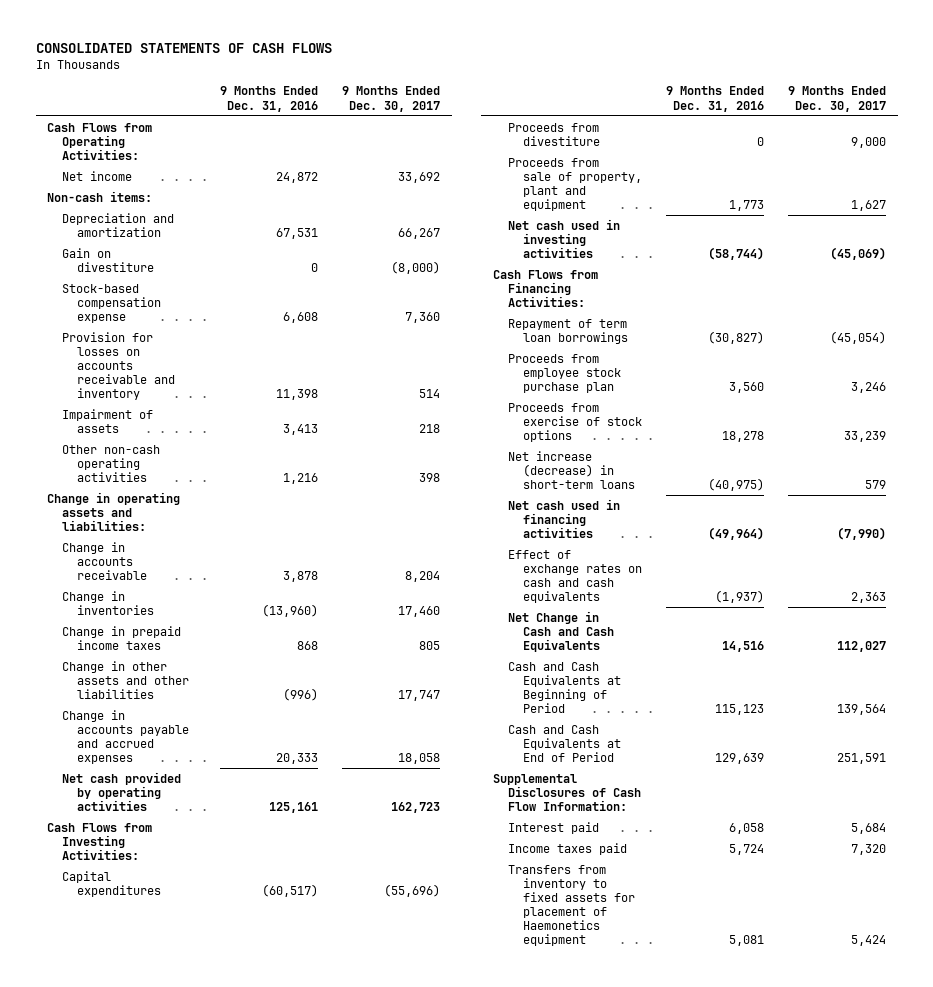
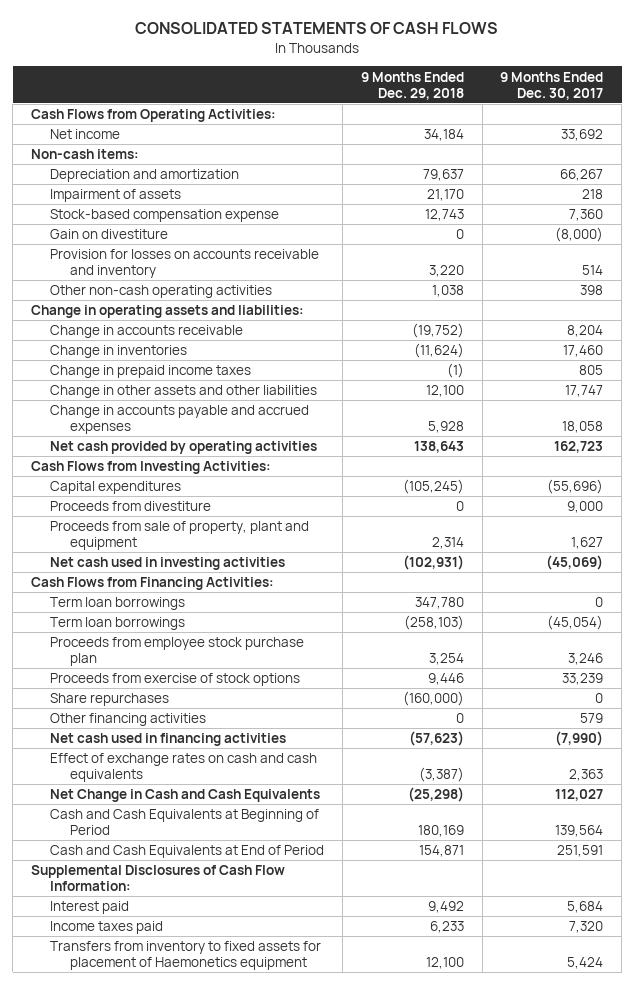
[220,86,319,112] 9 Months Ended Dec. 31, 2016 -> none
none -> [360,71,464,100] 9 Months Ended Dec. 29, 2018
[62,408,154,433] Impairment of assets -> [50,189,182,203] Impairment of assets
[62,247,155,272] Gain on divestiture -> [50,229,169,240] Gain on divestiture
none -> [50,597,186,611] Term loan borrowings
[507,318,628,344] Repayment of term loan borrowings -> [50,617,186,631] Term loan borrowings
none -> [50,693,170,707] Share repurchases
[507,450,635,489] Net increase (decrease) in short-term loans -> [50,713,207,727] Other financing activities

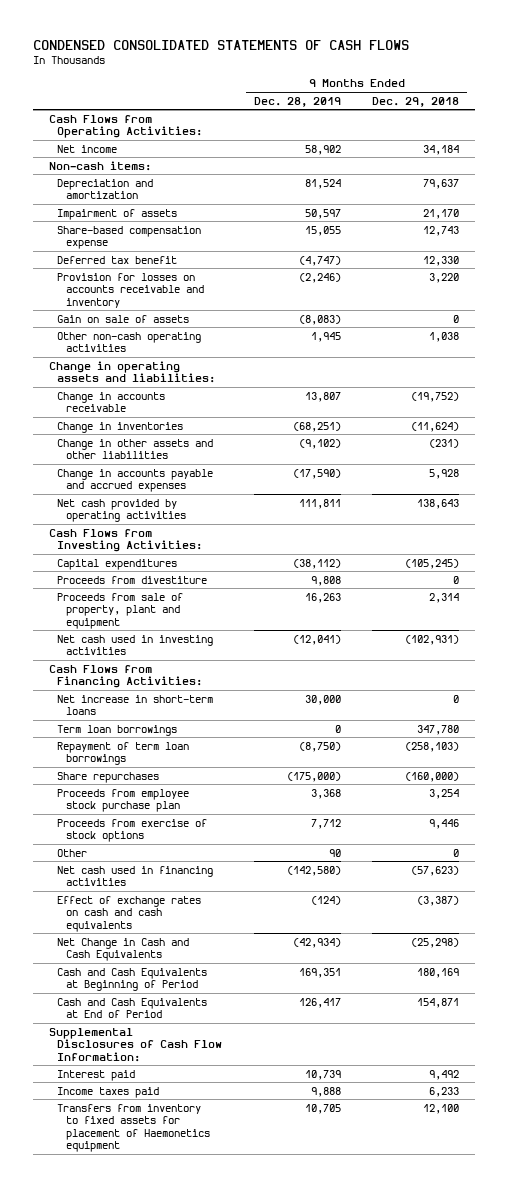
[135,22,499,35] CONSOLIDATED STATEMENTS OF CASH FLOWS -> [33,39,410,50] CONDENSED CONSOLIDATED STATEMENTS OF CASH FLOWS
[500,71,604,100] 9 Months Ended Dec. 30, 2017 -> none
none -> [253,96,341,107] Dec. 28, 2019
[50,229,169,240] Gain on divestiture -> none
[50,209,280,223] Stock-based compensation expense -> [57,225,202,250] Share-based compensation expense
none -> [57,255,178,264] Deferred tax benefit
none -> [57,314,190,323] Gain on sale of assets
[50,365,252,379] Change in prepaid income taxes -> none
[425,385,464,398] 12,100 -> [429,438,460,448] (231)
none -> [57,694,214,716] Net increase in short-term loans
[50,617,186,631] Term loan borrowings -> [57,741,190,766] Repayment of term loan borrowings
[50,693,170,707] Share repurchases -> [57,771,160,783] Share repurchases
[50,713,207,727] Other financing activities -> none
none -> [57,848,88,857] Other

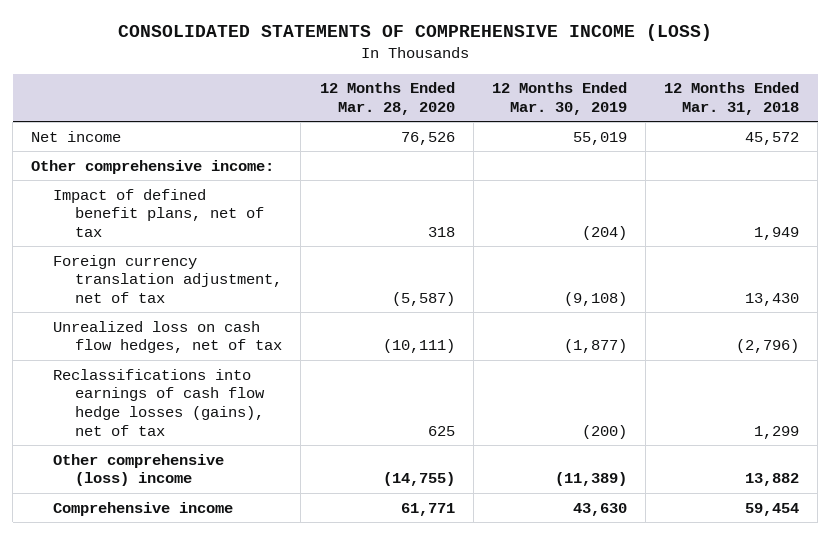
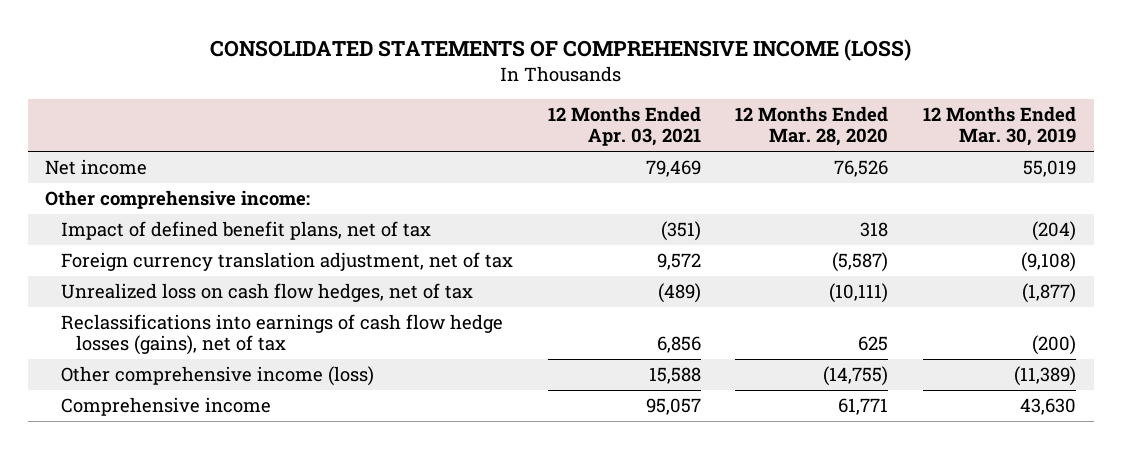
[663,82,799,115] 12 Months Ended Mar. 31, 2018 -> none
none -> [547,106,701,147] 12 Months Ended Apr. 03, 2021
[53,453,225,487] Other comprehensive (loss) income -> [60,365,374,386] Other comprehensive income (loss)

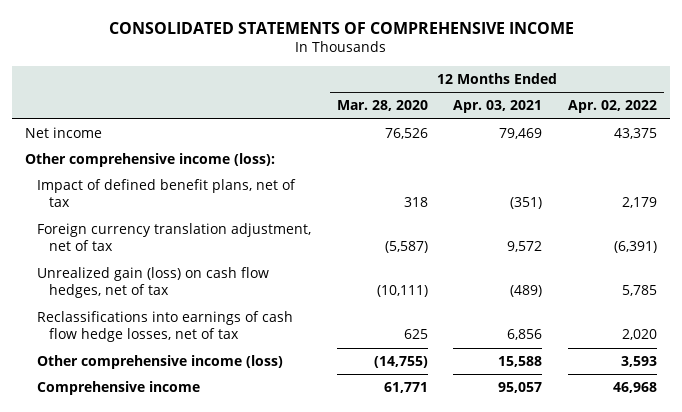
[209,39,911,62] CONSOLIDATED STATEMENTS OF COMPREHENSIVE INCOME (LOSS) -> [109,21,575,34] CONSOLIDATED STATEMENTS OF COMPREHENSIVE INCOME
[923,106,1077,147] 12 Months Ended Mar. 30, 2019 -> none
none -> [568,100,658,114] Apr. 02, 2022
[45,189,311,209] Other comprehensive income: -> [24,153,275,168] Other comprehensive income (loss):
[60,282,473,302] Unrealized loss on cash flow hedges, net of tax -> [36,267,269,299] Unrealized gain (loss) on cash flow hedges, net of tax
[60,313,503,356] Reclassifications into earnings of cash flow hedge losses (gains), net of tax -> [36,311,293,343] Reclassifications into earnings of cash flow hedge losses, net of tax

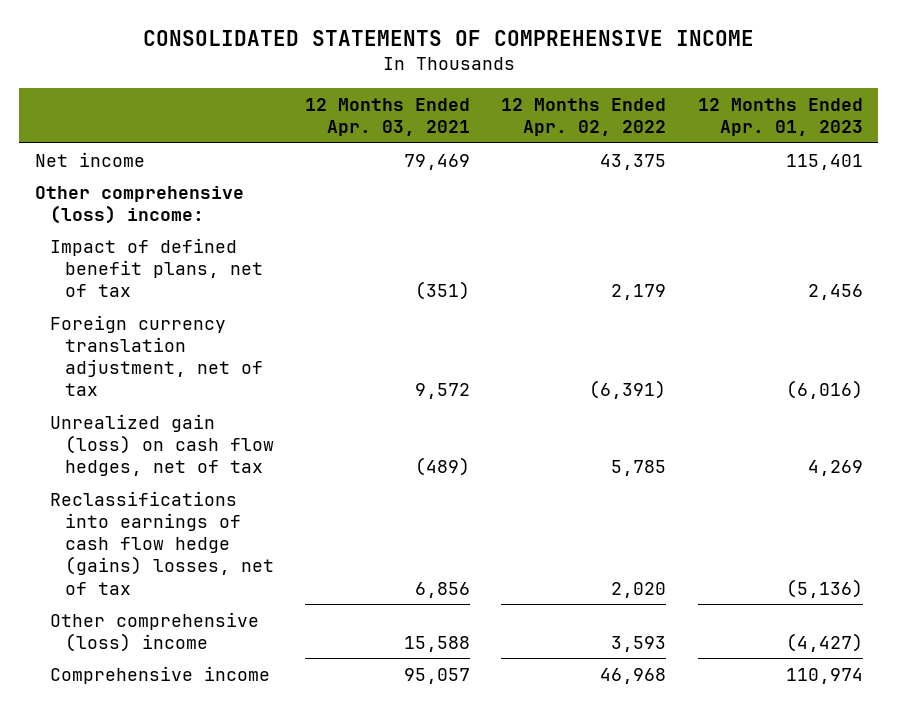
[336,100,428,112] Mar. 28, 2020 -> none
none -> [697,97,863,136] 12 Months Ended Apr. 01, 2023
[24,153,275,168] Other comprehensive income (loss): -> [34,185,244,224] Other comprehensive (loss) income:
[36,311,293,343] Reclassifications into earnings of cash flow hedge losses, net of tax -> [49,490,274,595] Reclassifications into earnings of cash flow hedge (gains) losses, net of tax
[36,355,283,370] Other comprehensive income (loss) -> [49,611,259,652] Other comprehensive (loss) income

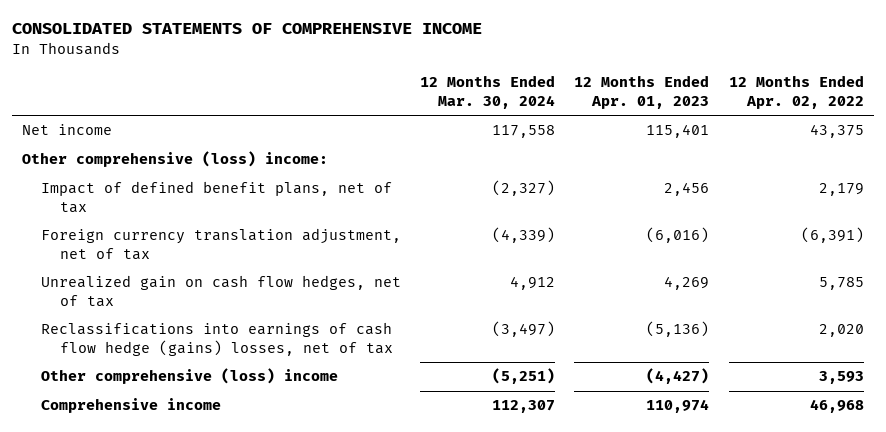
[305,97,471,136] 12 Months Ended Apr. 03, 2021 -> none
none -> [420,75,556,109] 12 Months Ended Mar. 30, 2024
[49,413,274,477] Unrealized gain (loss) on cash flow hedges, net of tax -> [40,275,401,307] Unrealized gain on cash flow hedges, net of tax

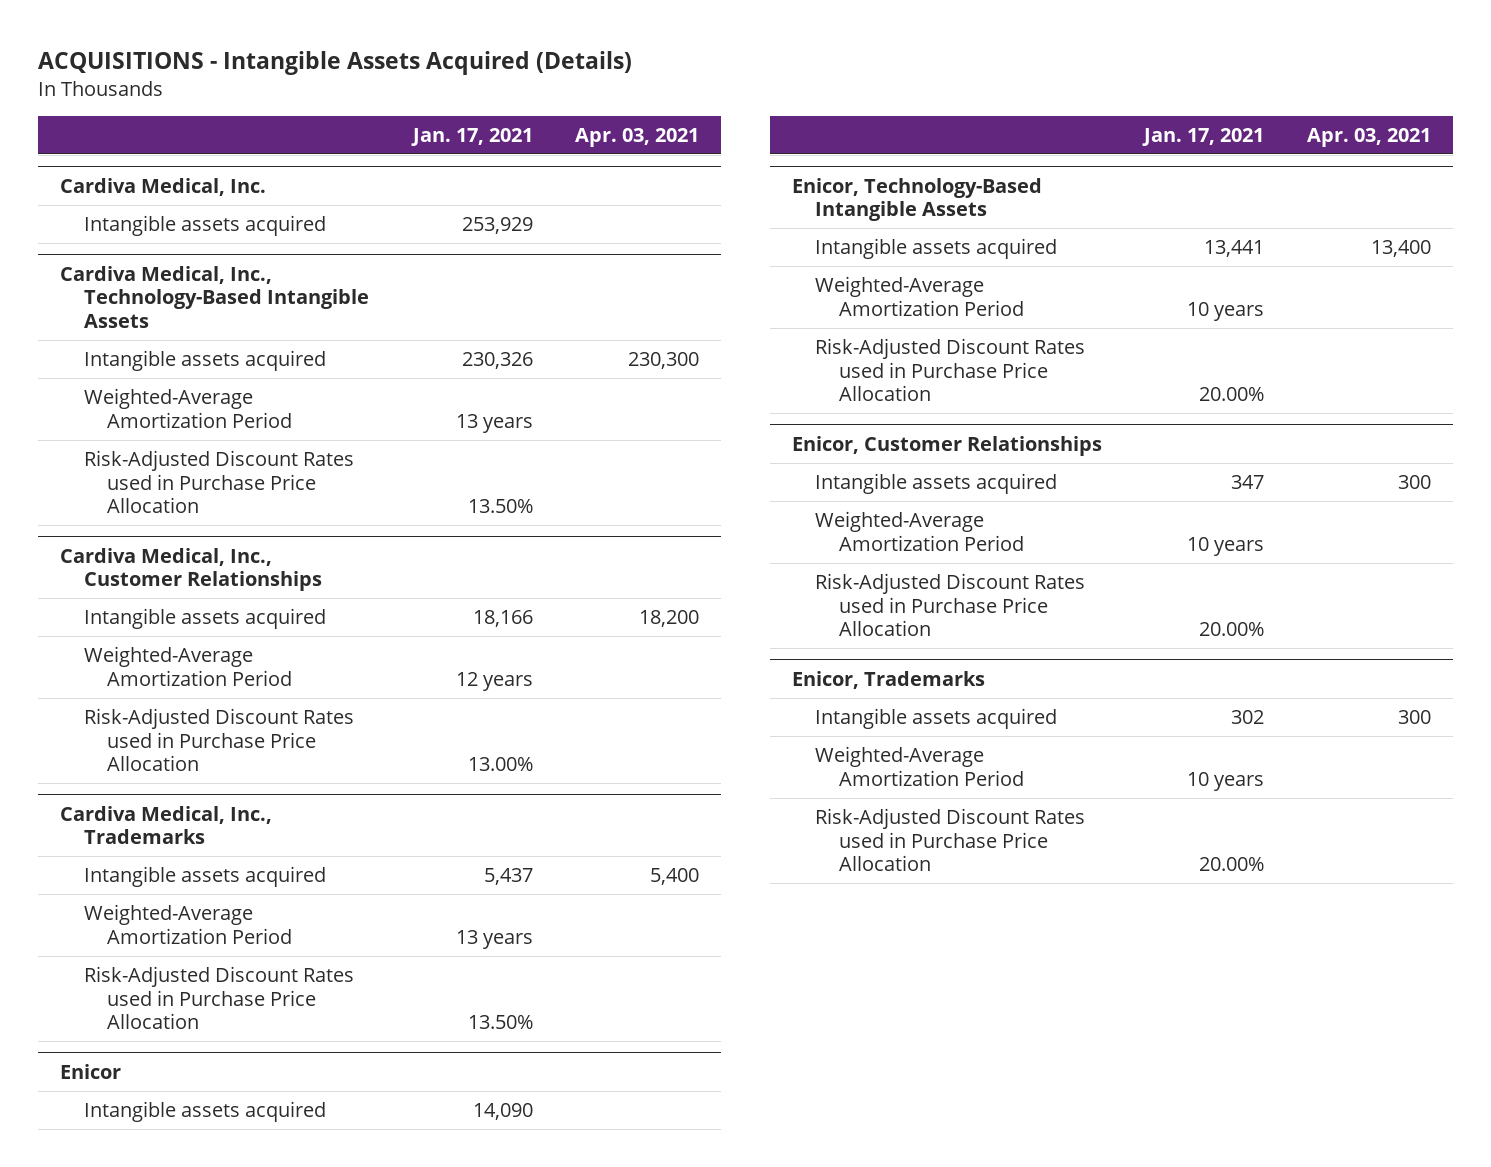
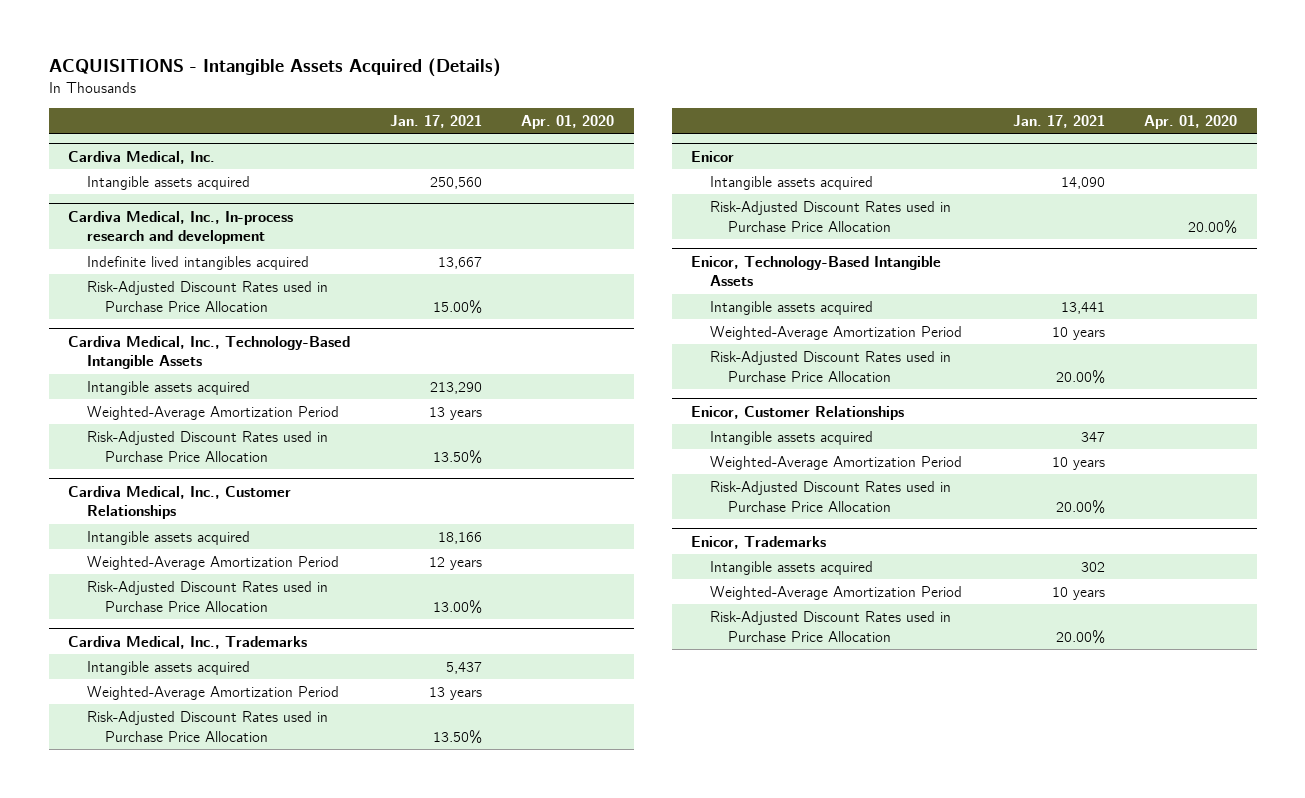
[575,127,700,147] Apr. 03, 2021 -> none
none -> [520,114,614,129] Apr. 01, 2020
[461,217,533,235] 253,929 -> [429,176,482,189] 250,560
none -> [68,210,294,245] Cardiva Medical, Inc., In-process research and development
none -> [86,255,309,270] Indefinite lived intangibles acquired
none -> [86,280,328,312] Risk-Adjusted Discount Rates used in Purchase Price Allocation
[461,352,533,370] 230,326 -> [429,381,482,394] 213,290
none -> [709,200,951,232] Risk-Adjusted Discount Rates used in Purchase Price Allocation

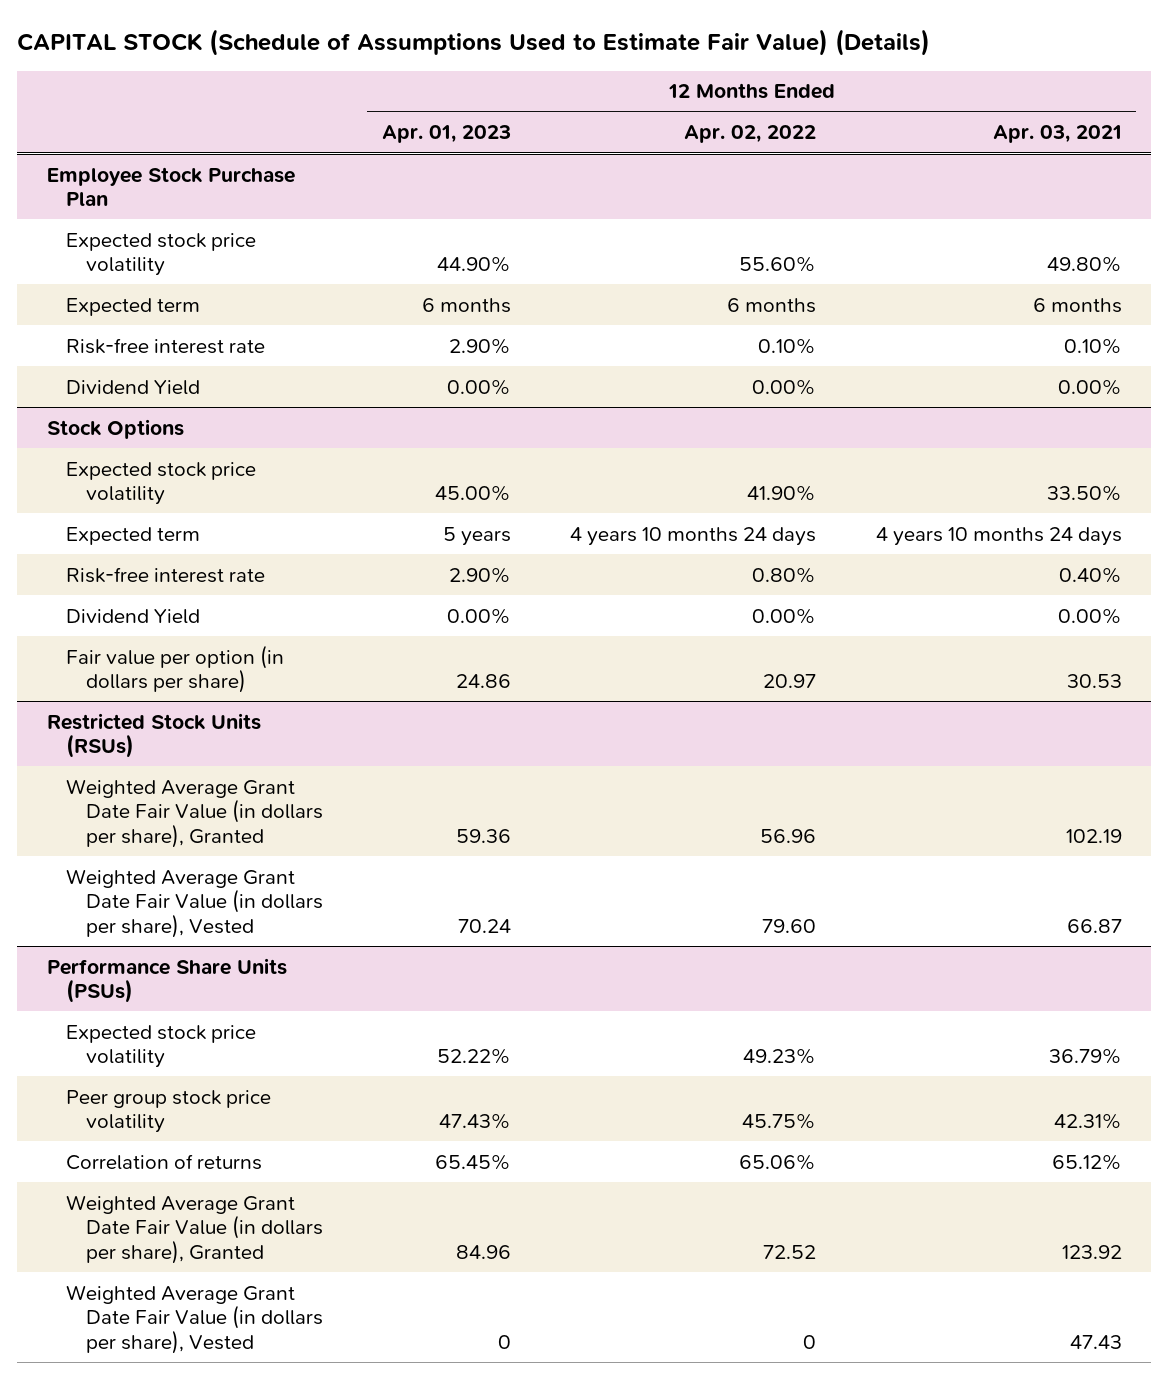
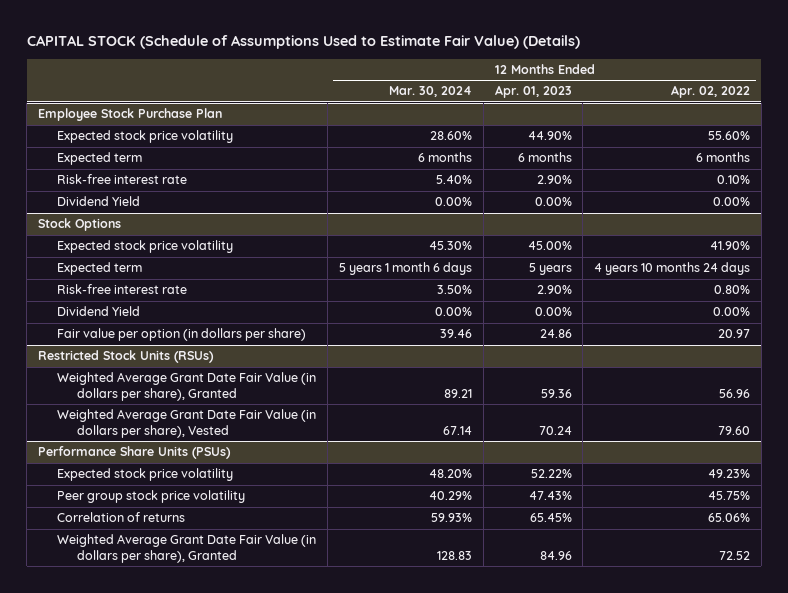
[992,125,1122,144] Apr. 03, 2021 -> none
none -> [389,86,473,98] Mar. 30, 2024
[66,1284,323,1354] Weighted Average Grant Date Fair Value (in dollars per share), Vested -> none

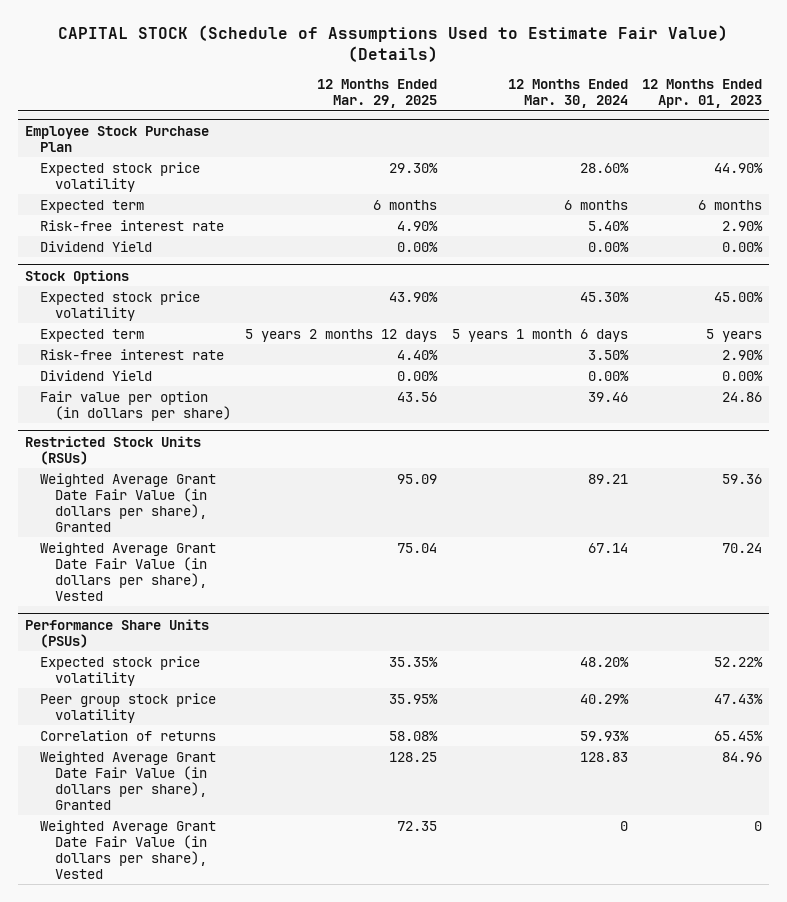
[671,85,751,99] Apr. 02, 2022 -> none
none -> [317,79,438,109] 12 Months Ended Mar. 29, 2025
none -> [39,819,216,879] Weighted Average Grant Date Fair Value (in dollars per share), Vested

